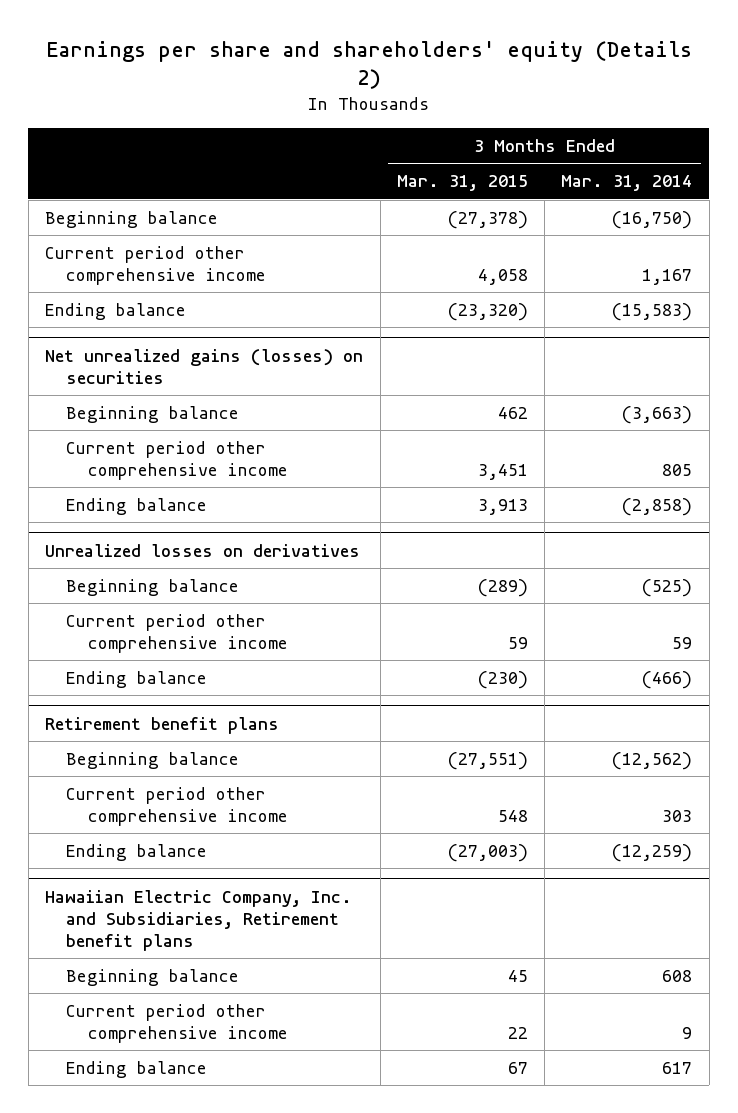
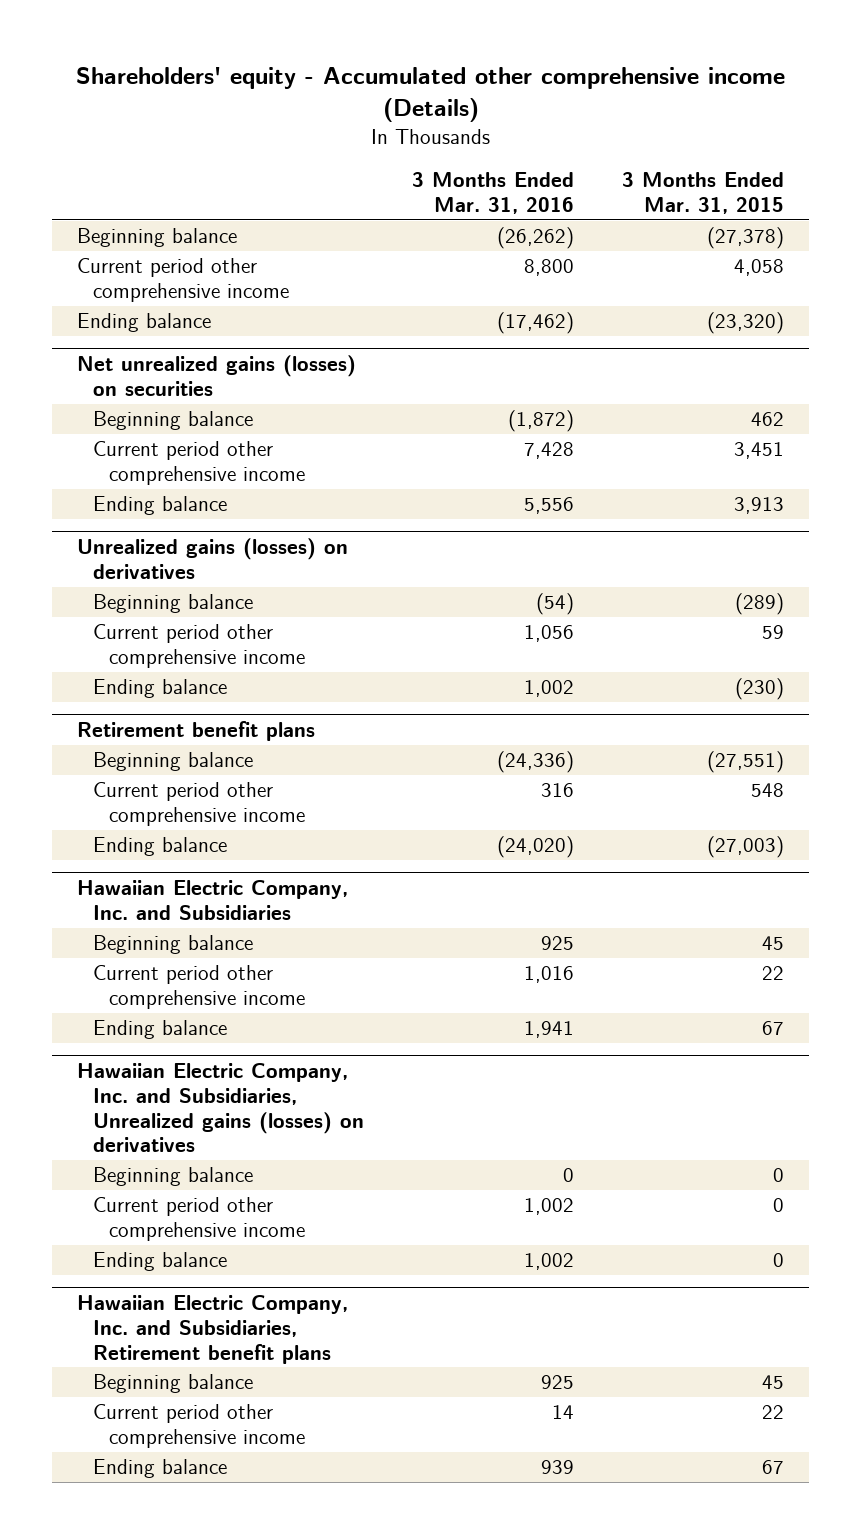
[45,40,692,90] Earnings per share and shareholders' equity (Details 2) -> [75,67,785,123] Shareholders' equity - Accumulated other comprehensive income (Details)
[561,175,693,192] Mar. 31, 2014 -> none
none -> [412,171,575,214] 3 Months Ended Mar. 31, 2016
[45,543,361,557] Unrealized losses on derivatives -> [76,537,348,579] Unrealized gains (losses) on derivatives
none -> [76,879,348,920] Hawaiian Electric Company, Inc. and Subsidiaries
none -> [93,935,254,955] Beginning balance
none -> [93,965,306,1010] Current period other comprehensive income
none -> [93,1020,228,1040] Ending balance
none -> [76,1062,365,1153] Hawaiian Electric Company, Inc. and Subsidiaries, Unrealized gains (losses) on derivatives
none -> [93,1167,254,1187] Beginning balance
none -> [93,1197,306,1242] Current period other comprehensive income
none -> [93,1252,228,1272] Ending balance

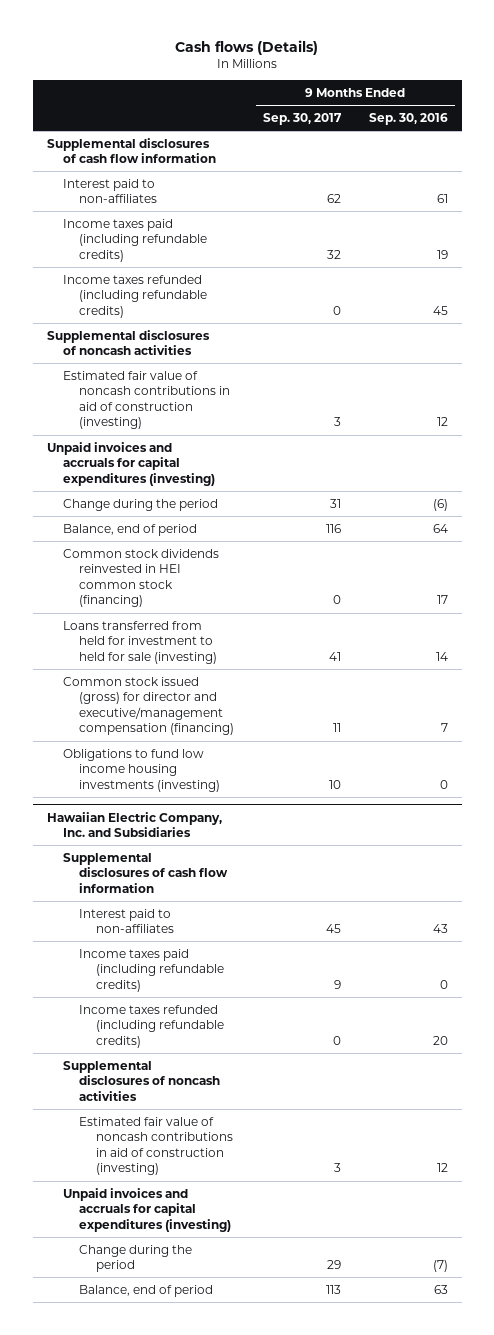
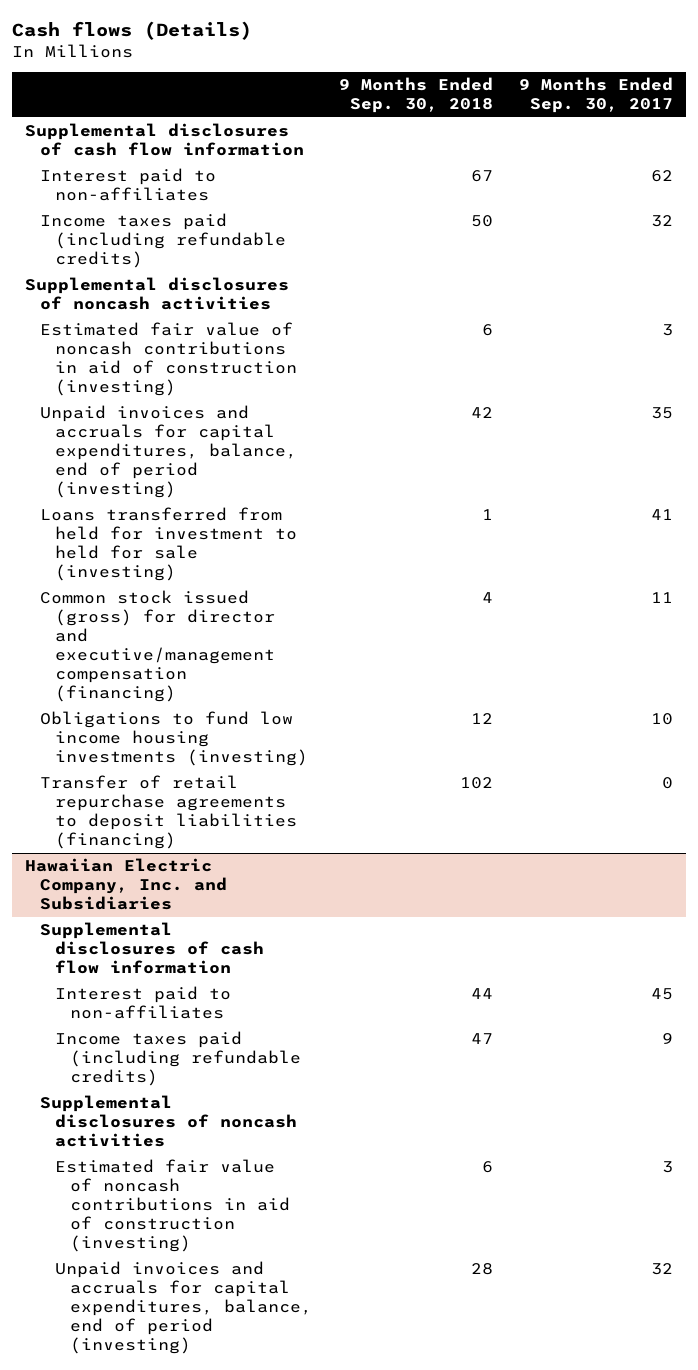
[368,112,448,125] Sep. 30, 2016 -> none
none -> [338,77,493,114] 9 Months Ended Sep. 30, 2018
[63,274,208,318] Income taxes refunded (including refundable credits) -> none
[46,441,216,486] Unpaid invoices and accruals for capital expenditures (investing) -> none
[63,498,219,511] Change during the period -> none
[63,548,220,608] Common stock dividends reinvested in HEI common stock (financing) -> none
[63,523,198,536] Balance, end of period -> [40,405,298,499] Unpaid invoices and accruals for capital expenditures, balance, end of period (investing)
[325,523,341,533] 116 -> [650,407,673,420] 35
none -> [40,775,298,850] Transfer of retail repurchase agreements to deposit liabilities (financing)
[79,1004,224,1048] Income taxes refunded (including refundable credits) -> none
[63,1187,232,1232] Unpaid invoices and accruals for capital expenditures (investing) -> none
[79,1244,193,1273] Change during the period -> none
[79,1284,214,1297] Balance, end of period -> [55,1261,313,1355] Unpaid invoices and accruals for capital expenditures, balance, end of period (investing)
[325,1284,341,1294] 113 -> [650,1263,673,1276] 32

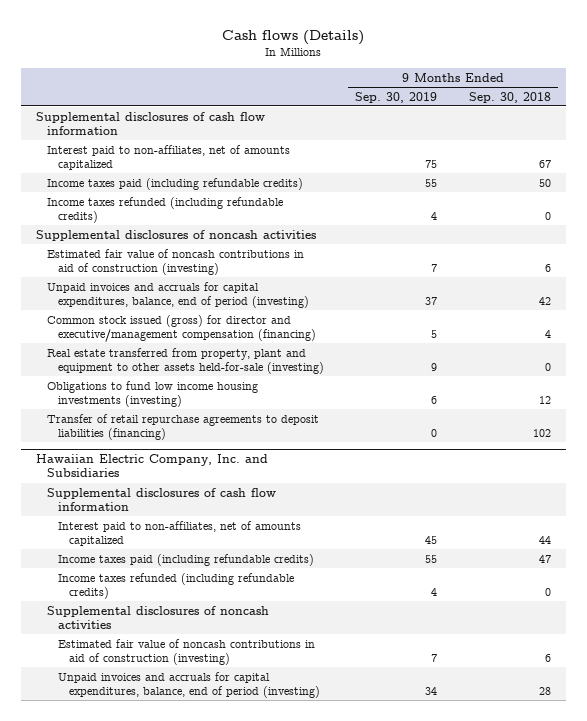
[518,77,673,114] 9 Months Ended Sep. 30, 2017 -> none
none -> [355,91,438,103] Sep. 30, 2019
[40,168,217,202] Interest paid to non-affiliates -> [47,144,291,171] Interest paid to non-affiliates, net of amounts capitalized
none -> [47,196,284,224] Income taxes refunded (including refundable credits)
[40,507,298,582] Loans transferred from held for investment to held for sale (investing) -> none
none -> [47,347,325,375] Real estate transferred from property, plant and equipment to other assets held-for-sale (investing)
[55,986,232,1020] Interest paid to non-affiliates -> [58,520,302,547] Interest paid to non-affiliates, net of amounts capitalized
none -> [58,572,295,600] Income taxes refunded (including refundable credits)

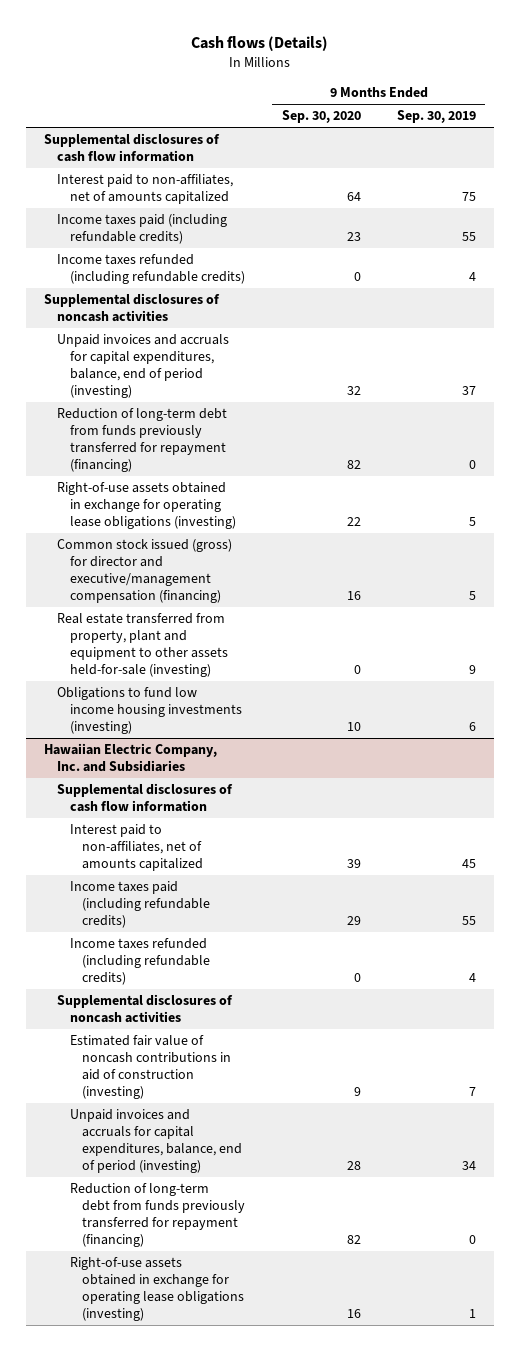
[468,91,551,103] Sep. 30, 2018 -> none
none -> [281,110,361,124] Sep. 30, 2020
[47,248,305,276] Estimated fair value of noncash contributions in aid of construction (investing) -> none
none -> [57,408,228,472] Reduction of long-term debt from funds previously transferred for repayment (financing)
none -> [57,482,236,530] Right-of-use assets obtained in exchange for operating lease obligations (investing)
[47,413,320,441] Transfer of retail repurchase agreements to deposit liabilities (financing) -> none
none -> [69,1183,246,1247] Reduction of long-term debt from funds previously transferred for repayment (financing)
none -> [69,1257,245,1321] Right-of-use assets obtained in exchange for operating lease obligations (investing)

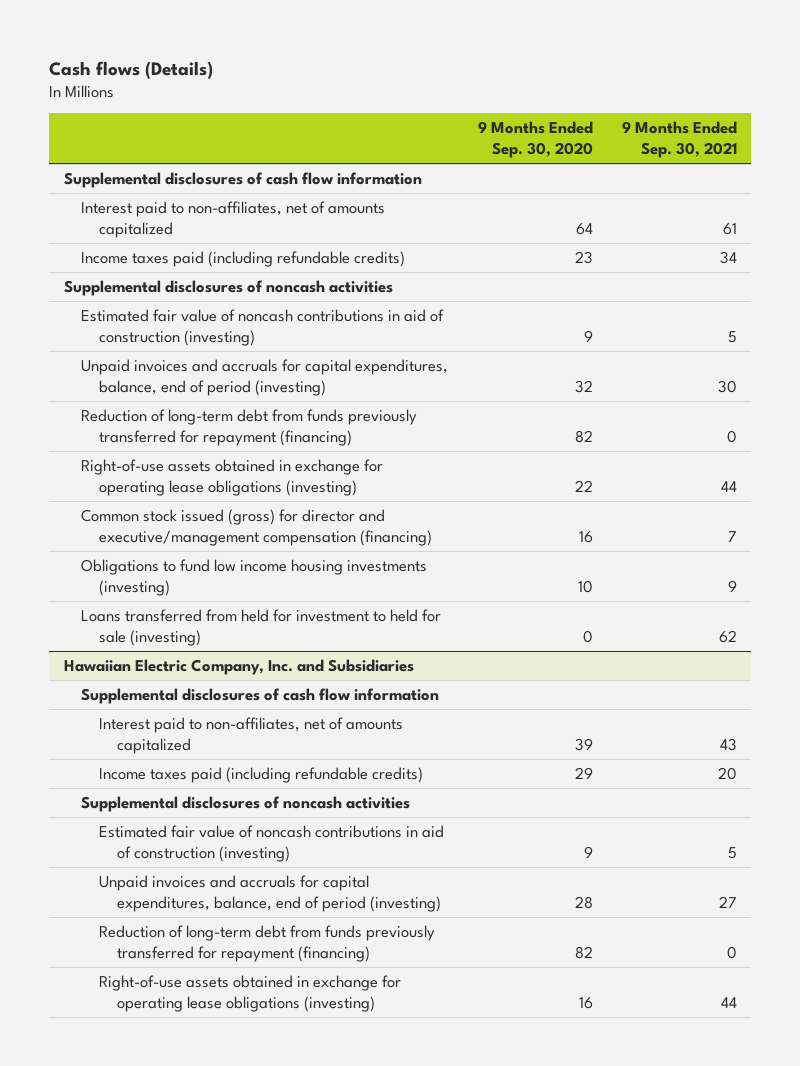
[396,110,476,124] Sep. 30, 2019 -> none
none -> [621,121,737,159] 9 Months Ended Sep. 30, 2021
[57,254,245,285] Income taxes refunded (including refundable credits) -> none
none -> [81,309,445,346] Estimated fair value of noncash contributions in aid of construction (investing)
[57,613,228,677] Real estate transferred from property, plant and equipment to other assets held-for-sale (investing) -> none
none -> [81,609,442,646] Loans transferred from held for investment to held for sale (investing)
[69,938,211,986] Income taxes refunded (including refundable credits) -> none

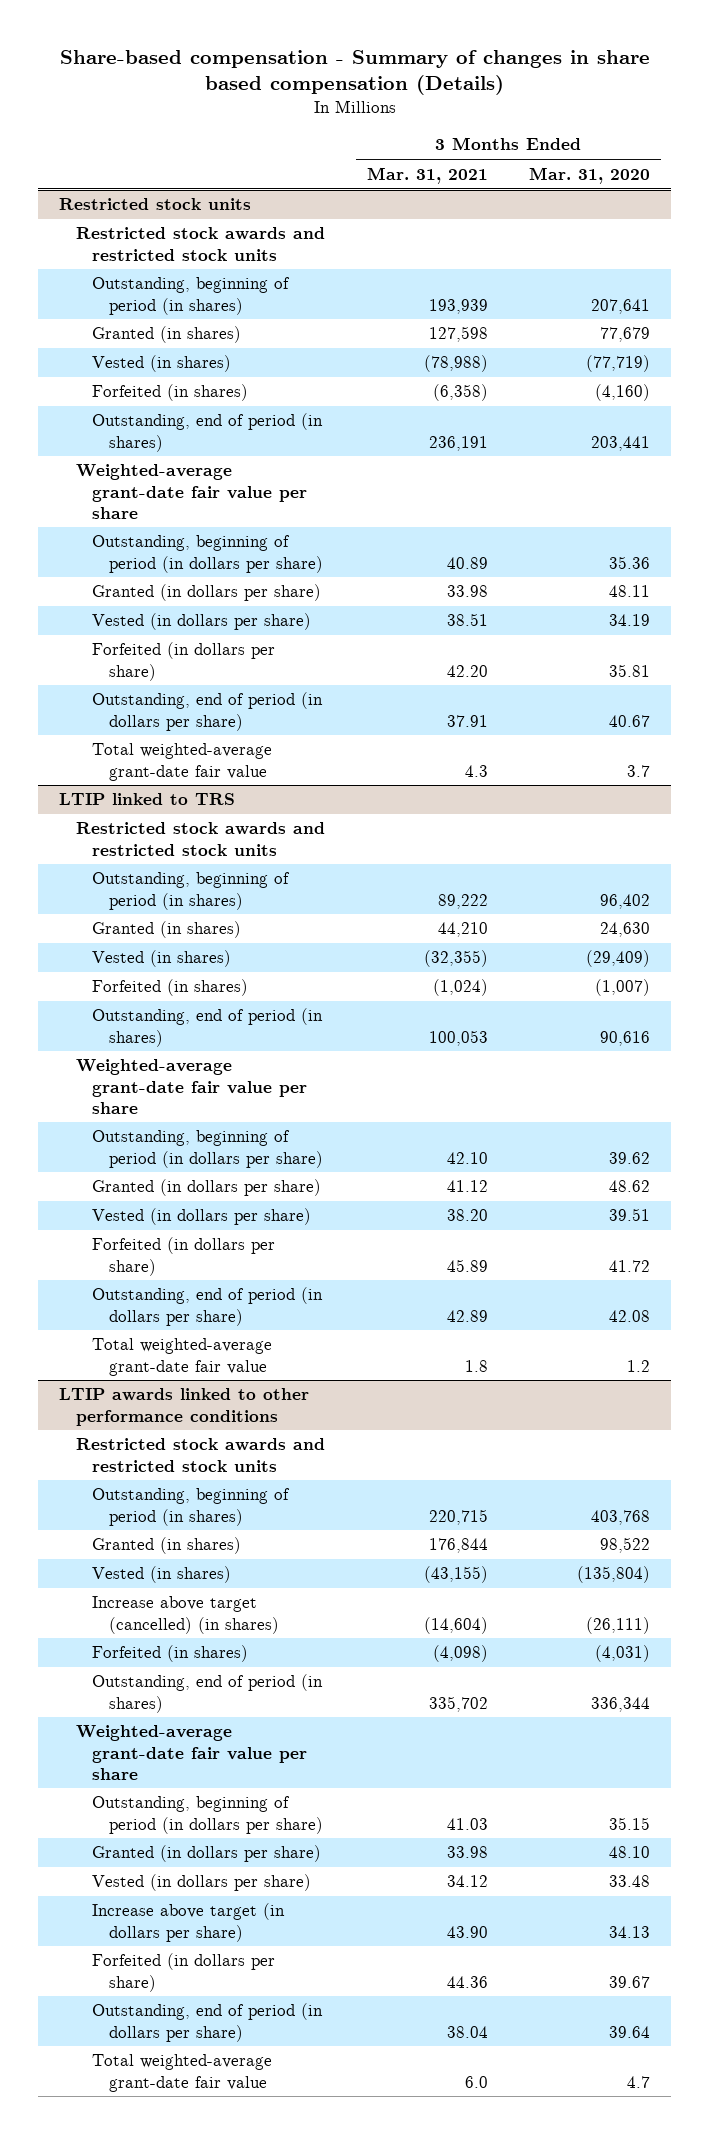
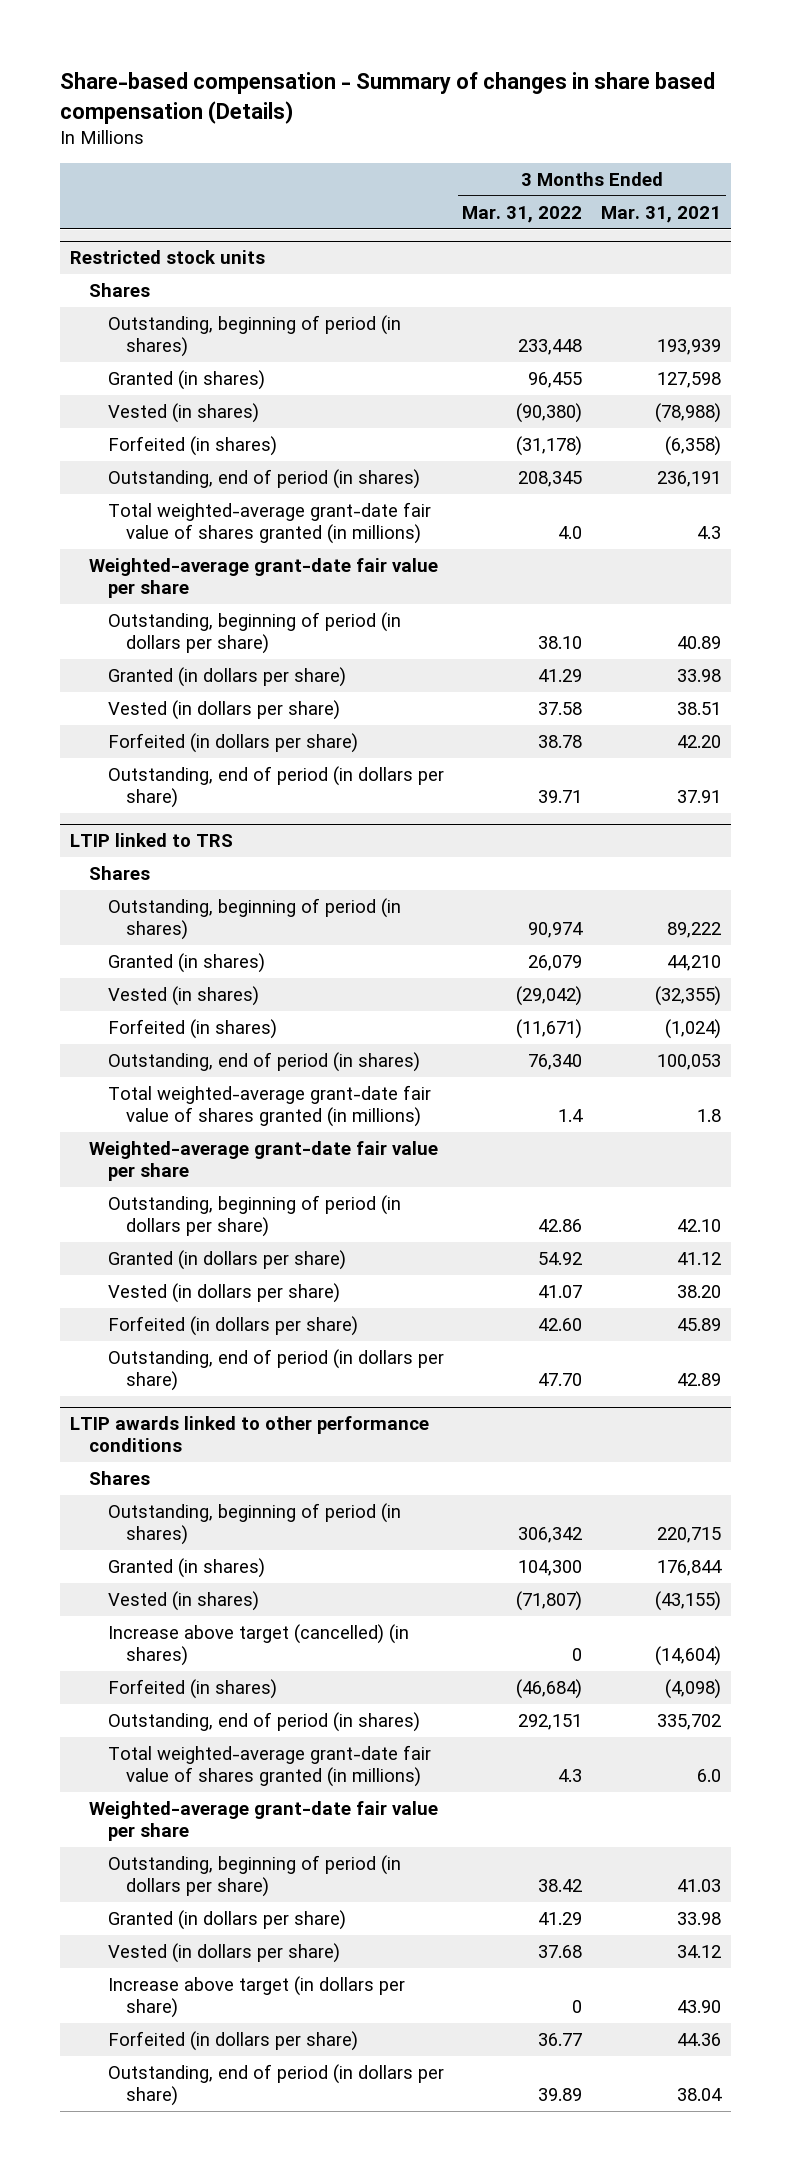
[529,166,651,184] Mar. 31, 2020 -> none
none -> [462,205,583,223] Mar. 31, 2022
[75,227,325,261] Restricted stock awards and restricted stock units -> [88,283,150,298] Shares
none -> [107,502,431,545] Total weighted-average grant-date fair value of shares granted (in millions)
[92,743,273,781] Total weighted-average grant-date fair value -> none
[75,822,325,856] Restricted stock awards and restricted stock units -> [88,866,150,881] Shares
none -> [107,1085,431,1128] Total weighted-average grant-date fair value of shares granted (in millions)
[92,1338,273,1376] Total weighted-average grant-date fair value -> none
[75,1438,325,1472] Restricted stock awards and restricted stock units -> [88,1471,150,1486] Shares
none -> [107,1745,431,1788] Total weighted-average grant-date fair value of shares granted (in millions)
[92,2054,273,2092] Total weighted-average grant-date fair value -> none

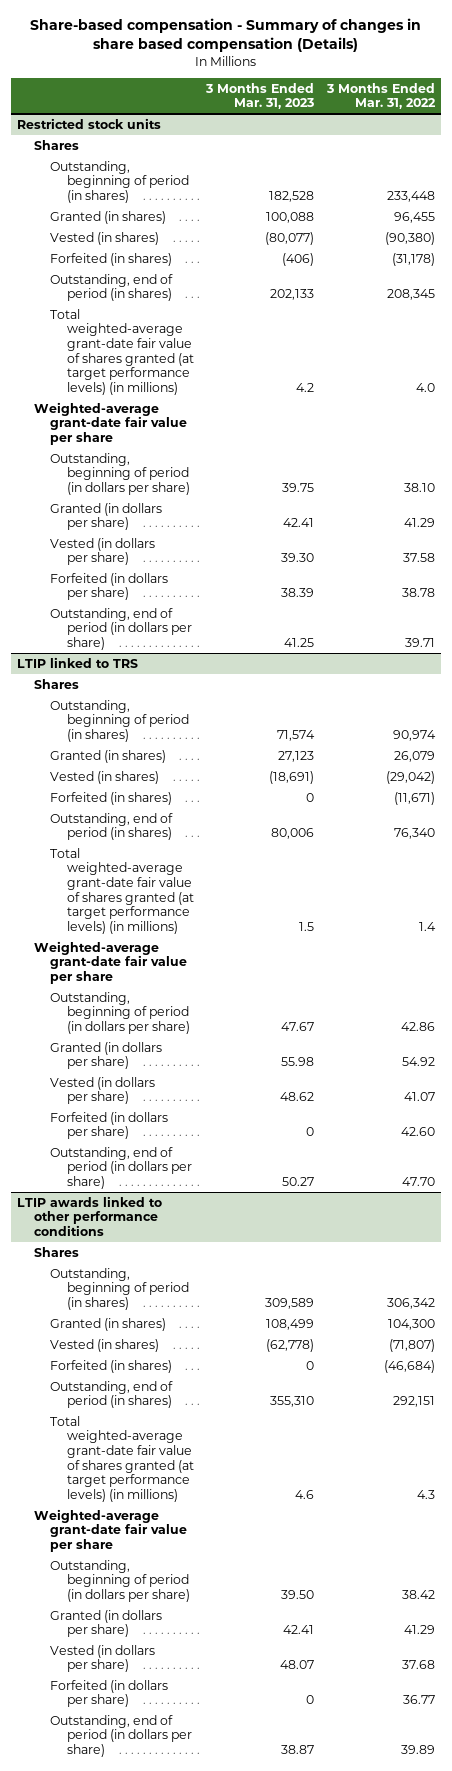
[601,205,722,223] Mar. 31, 2021 -> none
none -> [205,82,315,110] 3 Months Ended Mar. 31, 2023
[107,502,431,545] Total weighted-average grant-date fair value of shares granted (in millions) -> [50,308,194,395] Total weighted-average grant-date fair value of shares granted (at target performance levels) (in millions)
[107,1085,431,1128] Total weighted-average grant-date fair value of shares granted (in millions) -> [50,847,194,934] Total weighted-average grant-date fair value of shares granted (at target performance levels) (in millions)
[107,1624,409,1667] Increase above target (cancelled) (in shares) -> none
[107,1745,431,1788] Total weighted-average grant-date fair value of shares granted (in millions) -> [50,1415,194,1502] Total weighted-average grant-date fair value of shares granted (at target performance levels) (in millions)
[107,1976,405,2019] Increase above target (in dollars per share) -> none

